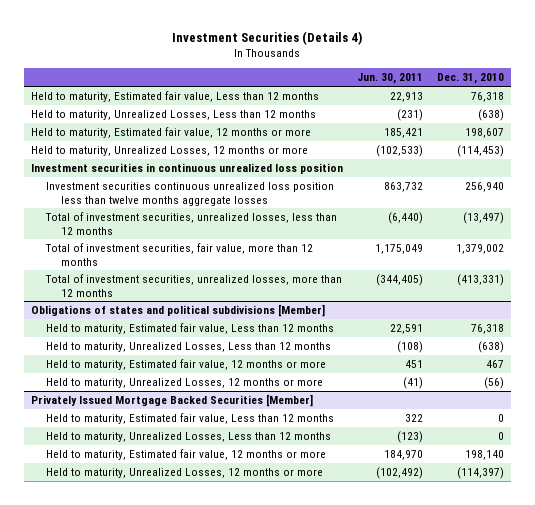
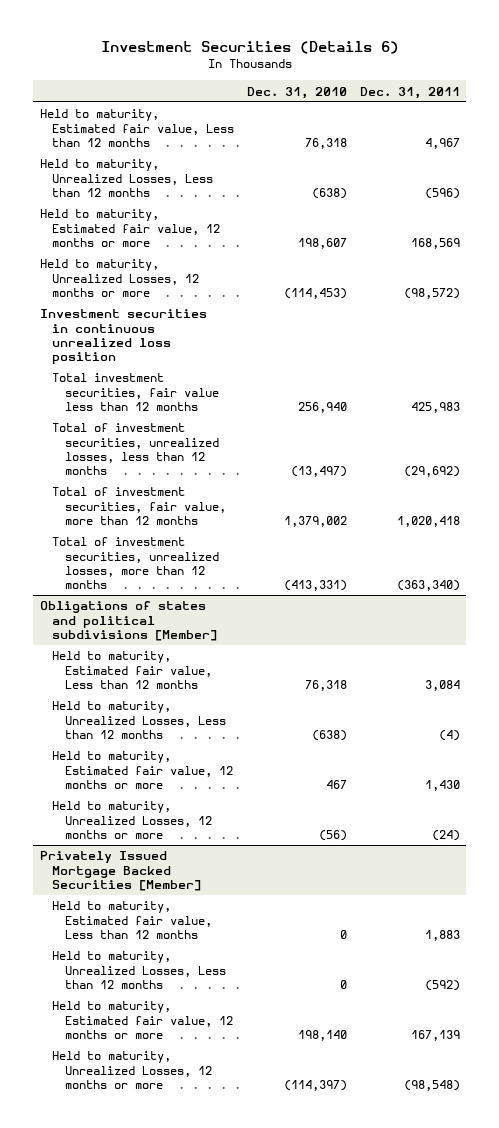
[172,30,363,45] Investment Securities (Details 4) -> [100,40,399,54] Investment Securities (Details 6)
[356,73,423,85] Jun. 30, 2011 -> none
none -> [359,86,460,99] Dec. 31, 2011
[45,181,334,206] Investment securities continuous unrealized loss position less than twelve months aggregate losses -> [52,373,220,412] Total investment securities, fair value less than 12 months

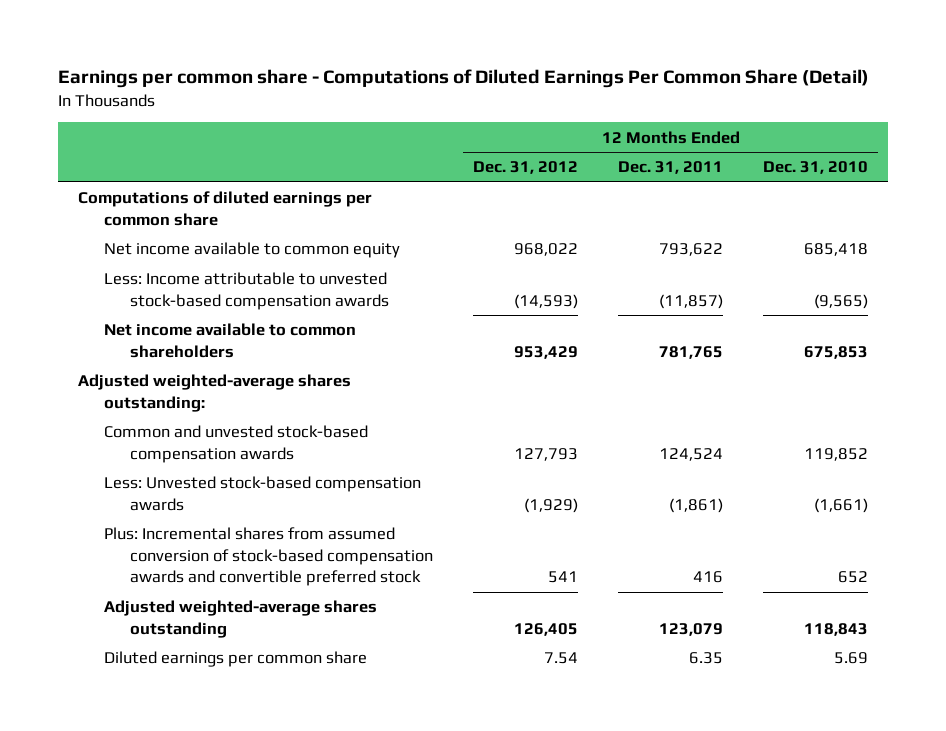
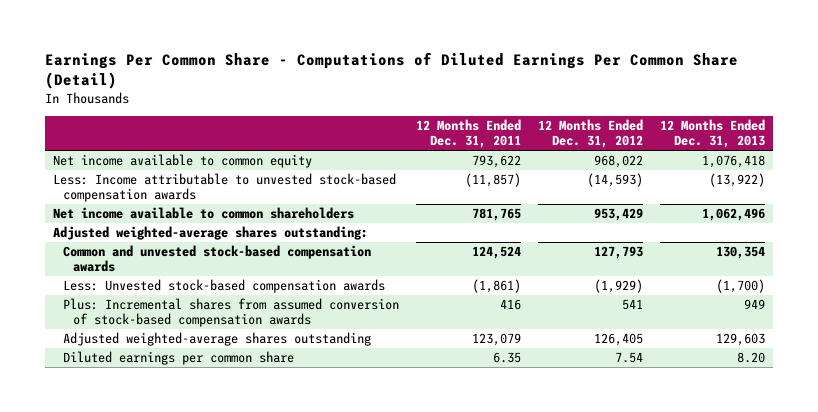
[57,69,869,89] Earnings per common share - Computations of Diluted Earnings Per Common Share (Detail) -> [44,51,738,90] Earnings Per Common Share - Computations of Diluted Earnings Per Common Share (Detail)
[763,161,869,175] Dec. 31, 2010 -> none
none -> [659,119,765,149] 12 Months Ended Dec. 31, 2013
[77,191,372,226] Computations of diluted earnings per common share -> none
[103,527,433,587] Plus: Incremental shares from assumed conversion of stock-based compensation awards and convertible preferred stock -> [62,298,399,328] Plus: Incremental shares from assumed conversion of stock-based compensation awards

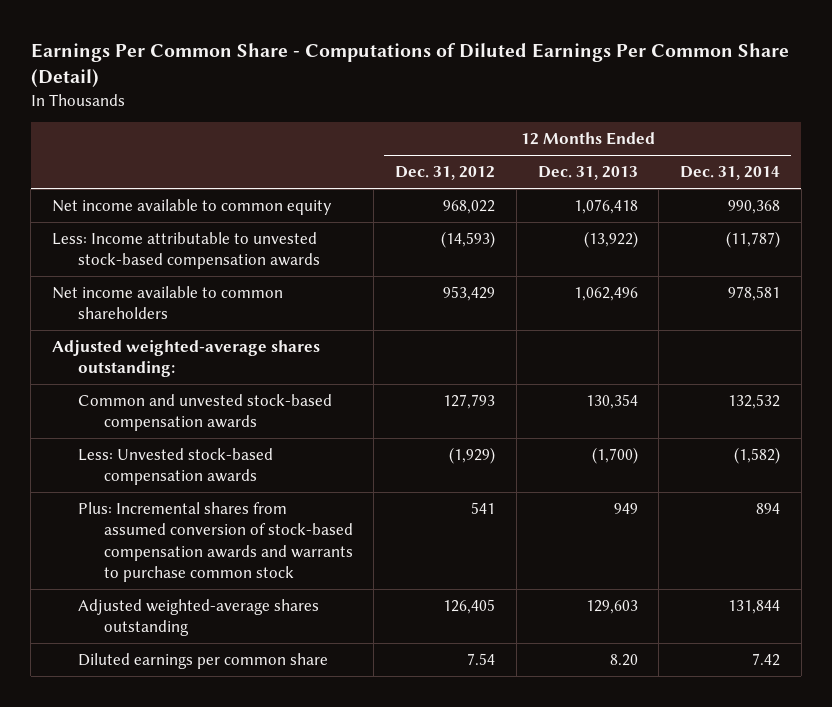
[415,119,521,149] 12 Months Ended Dec. 31, 2011 -> none
none -> [679,166,780,181] Dec. 31, 2014
[62,298,399,328] Plus: Incremental shares from assumed conversion of stock-based compensation awards -> [77,501,353,583] Plus: Incremental shares from assumed conversion of stock-based compensation awards and warrants to purchase common stock

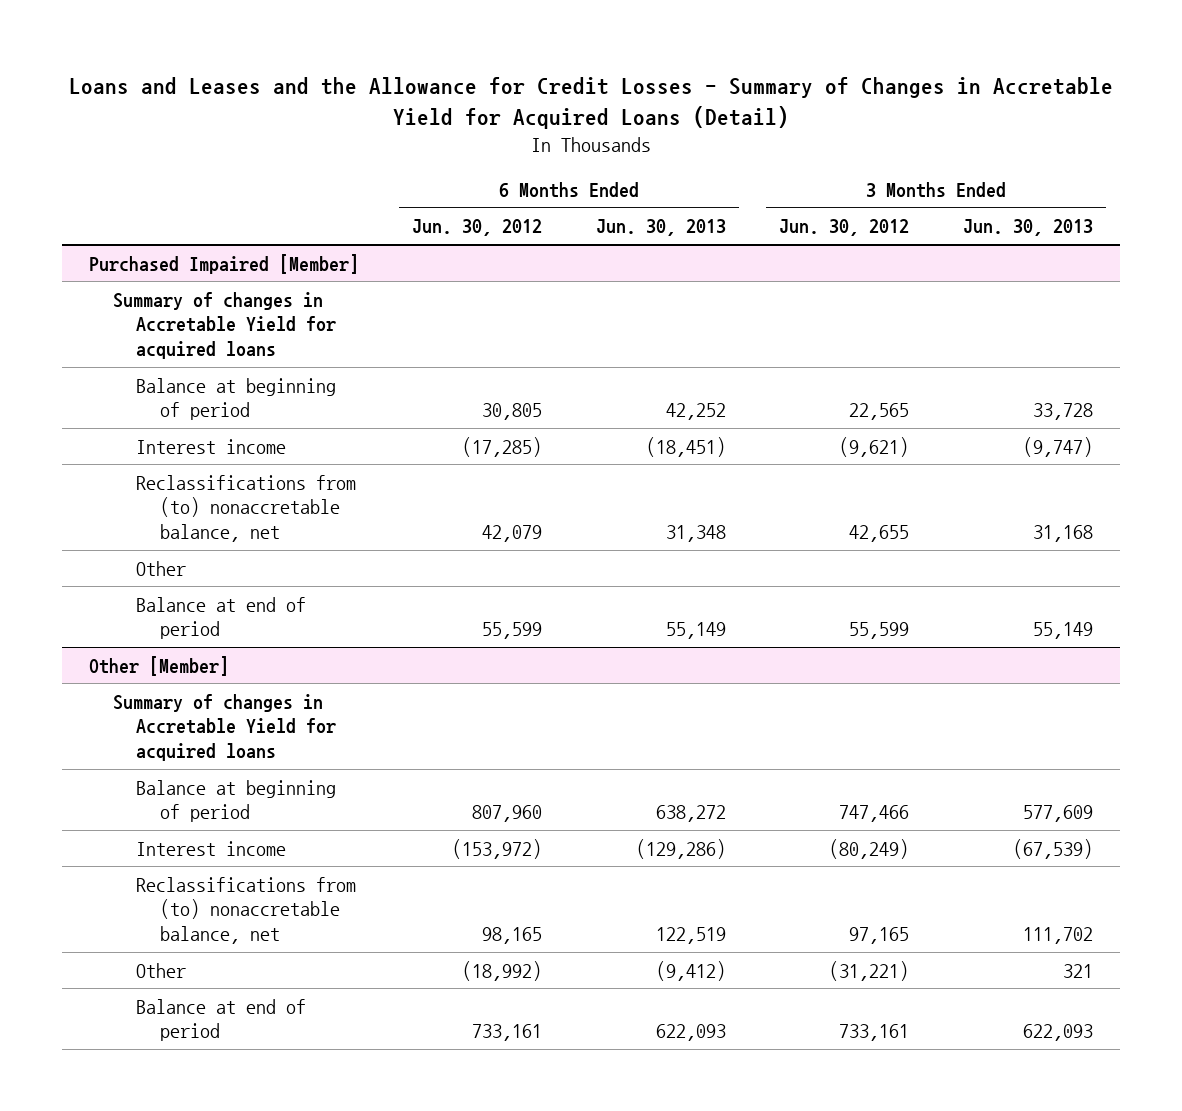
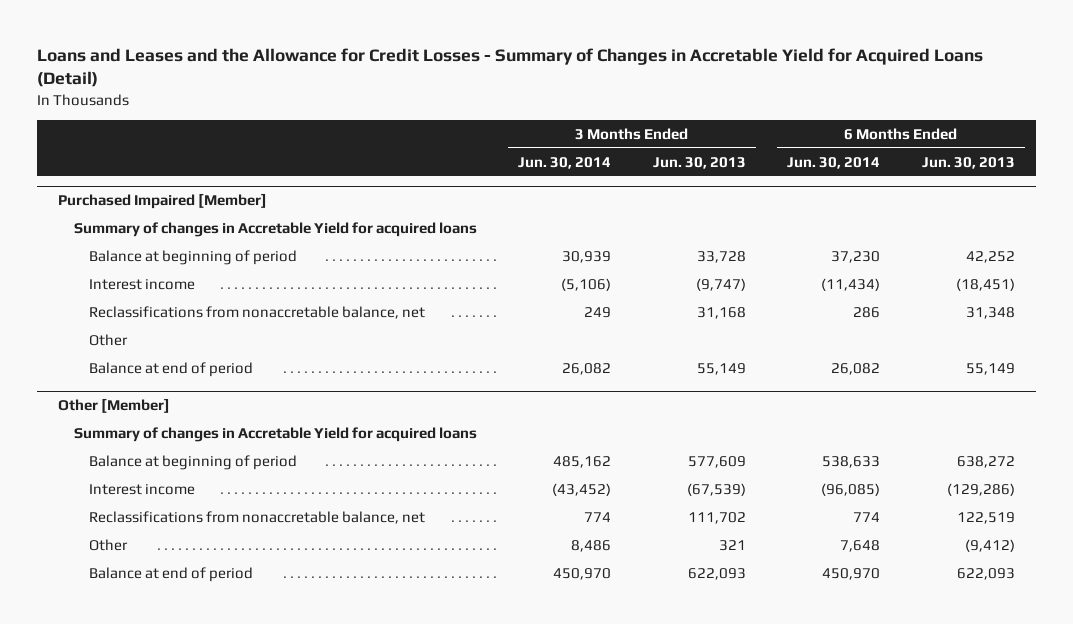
[412,219,543,237] Jun. 30, 2012 -> none
[779,219,910,237] Jun. 30, 2012 -> none
none -> [518,156,612,169] Jun. 30, 2014
none -> [787,156,881,169] Jun. 30, 2014
[136,474,357,542] Reclassifications from (to) nonaccretable balance, net -> [89,305,426,319] Reclassifications from nonaccretable balance, net
[136,876,357,944] Reclassifications from (to) nonaccretable balance, net -> [89,510,426,524] Reclassifications from nonaccretable balance, net

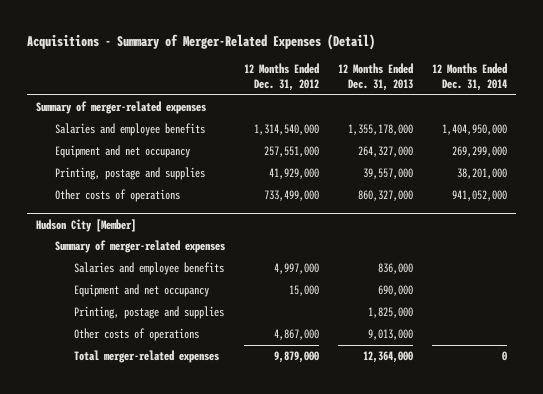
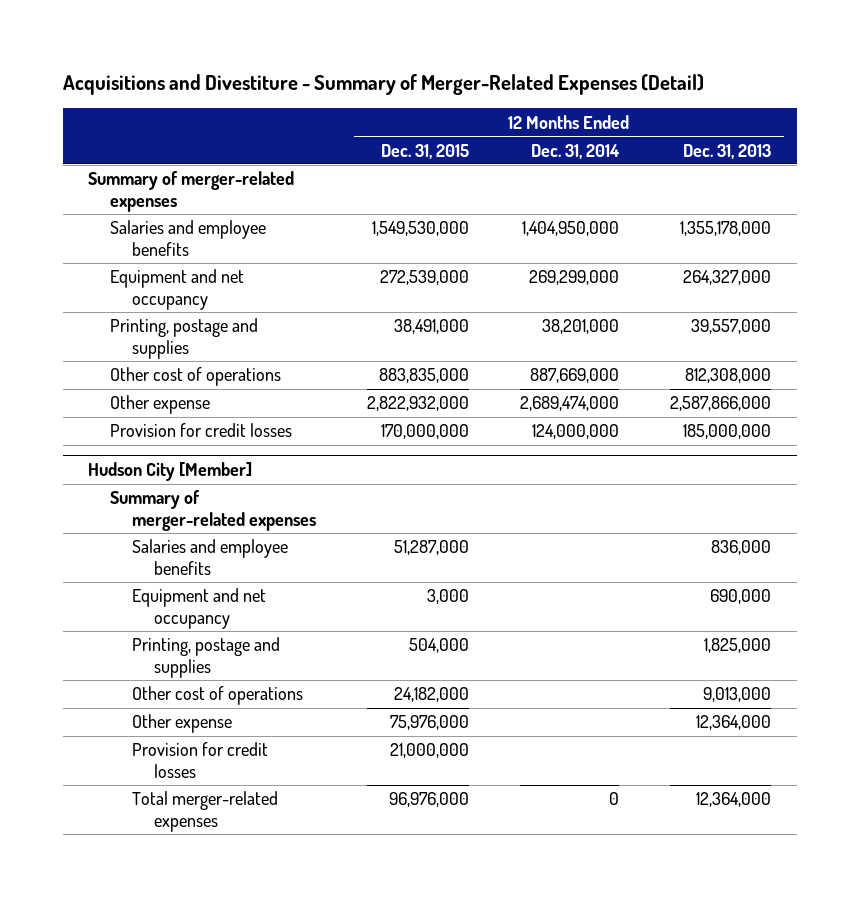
[26,33,375,50] Acquisitions - Summary of Merger-Related Expenses (Detail) -> [62,74,704,96] Acquisitions and Divestiture - Summary of Merger-Related Expenses (Detail)
[244,62,320,92] 12 Months Ended Dec. 31, 2012 -> none
none -> [381,143,470,159] Dec. 31, 2015
[55,189,181,203] Other costs of operations -> [110,367,282,387] Other cost of operations
[357,190,413,202] 860,327,000 -> [685,368,772,384] 812,308,000
[451,190,507,202] 941,052,000 -> [530,368,620,384] 887,669,000
none -> [110,395,211,415] Other expense
none -> [110,423,293,438] Provision for credit losses
[73,328,199,342] Other costs of operations -> [132,686,304,706] Other cost of operations
none -> [132,714,233,734] Other expense
none -> [132,742,269,778] Provision for credit losses

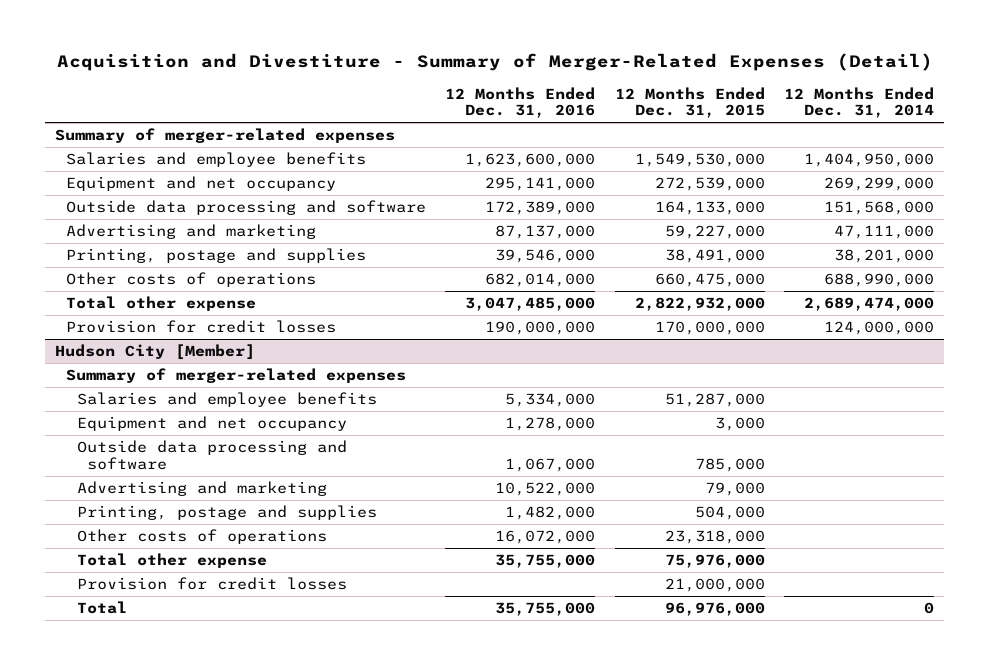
[62,74,704,96] Acquisitions and Divestiture - Summary of Merger-Related Expenses (Detail) -> [56,53,933,72] Acquisition and Divestiture - Summary of Merger-Related Expenses (Detail)
[683,143,772,159] Dec. 31, 2013 -> none
none -> [445,86,596,119] 12 Months Ended Dec. 31, 2016
none -> [65,200,426,216] Outside data processing and software
none -> [65,224,316,240] Advertising and marketing
[110,367,282,387] Other cost of operations -> [65,272,316,288] Other costs of operations
[379,368,470,384] 883,835,000 -> [654,273,765,288] 660,475,000
[530,368,620,384] 887,669,000 -> [824,273,935,288] 688,990,000
[110,395,211,415] Other expense -> [65,296,256,312] Total other expense
none -> [76,440,347,470] Outside data processing and software
none -> [76,481,327,497] Advertising and marketing
[132,686,304,706] Other cost of operations -> [76,529,327,545] Other costs of operations
[394,687,470,703] 24,182,000 -> [664,530,765,545] 23,318,000
[132,714,233,734] Other expense -> [76,553,267,569] Total other expense
[132,791,279,832] Total merger-related expenses -> [76,601,127,615] Total

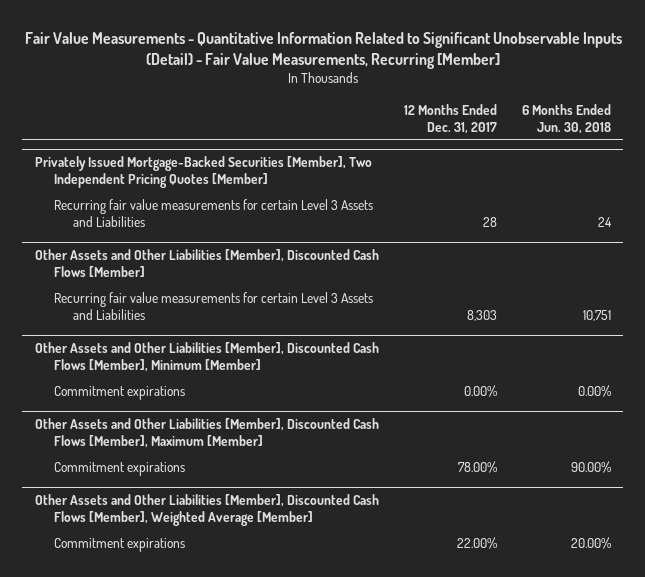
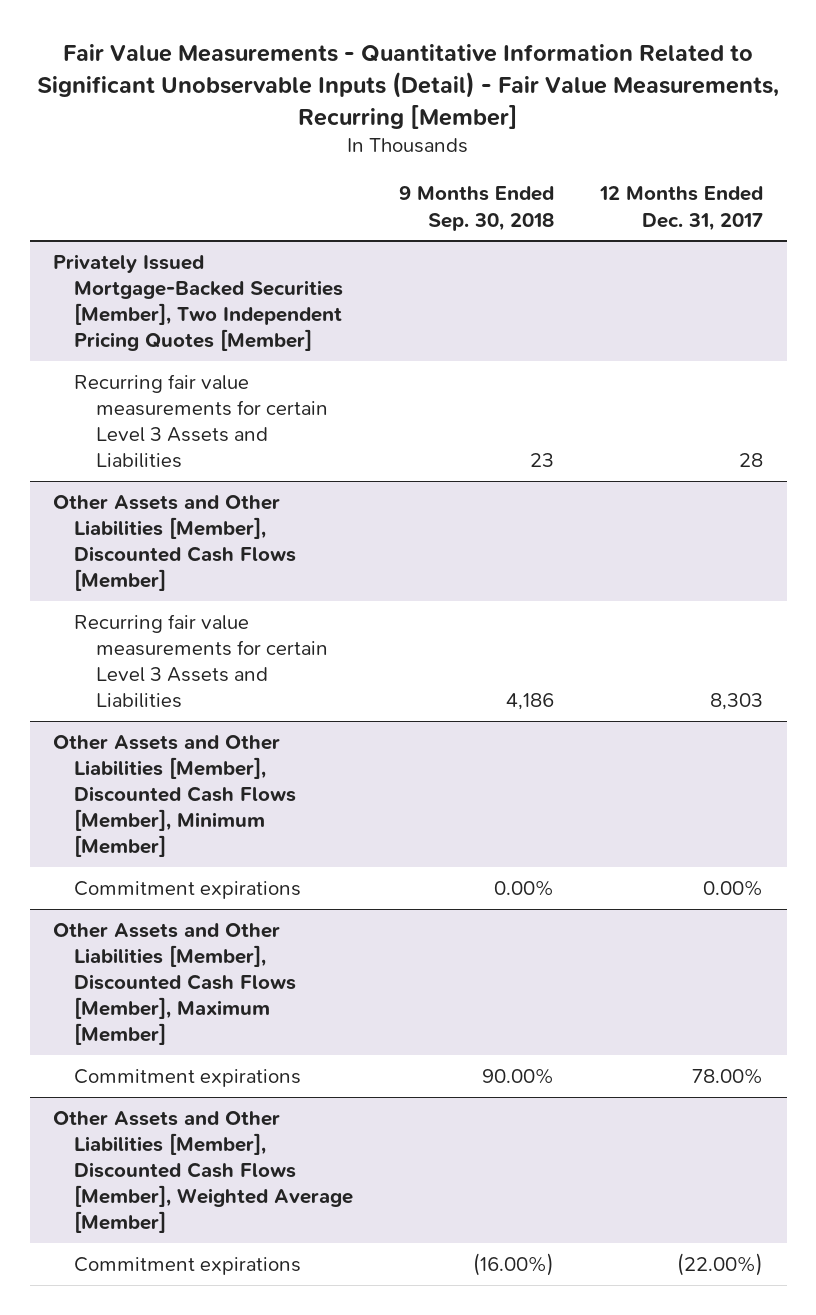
[521,103,611,134] 6 Months Ended Jun. 30, 2018 -> none
none -> [399,186,555,231] 9 Months Ended Sep. 30, 2018
[456,536,497,549] 22.00% -> [677,1252,764,1276] (22.00%)

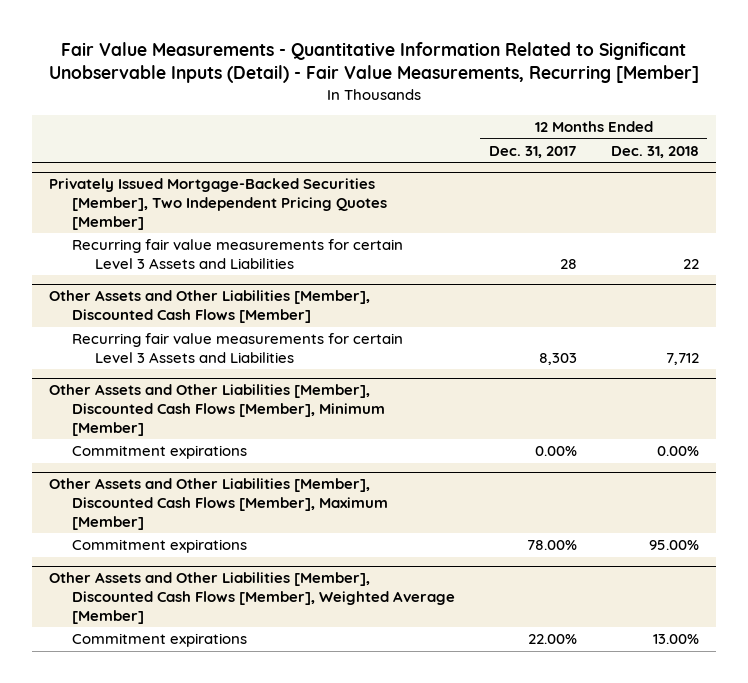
[399,186,555,231] 9 Months Ended Sep. 30, 2018 -> none
none -> [610,145,699,158] Dec. 31, 2018
[677,1252,764,1276] (22.00%) -> [527,634,577,645] 22.00%

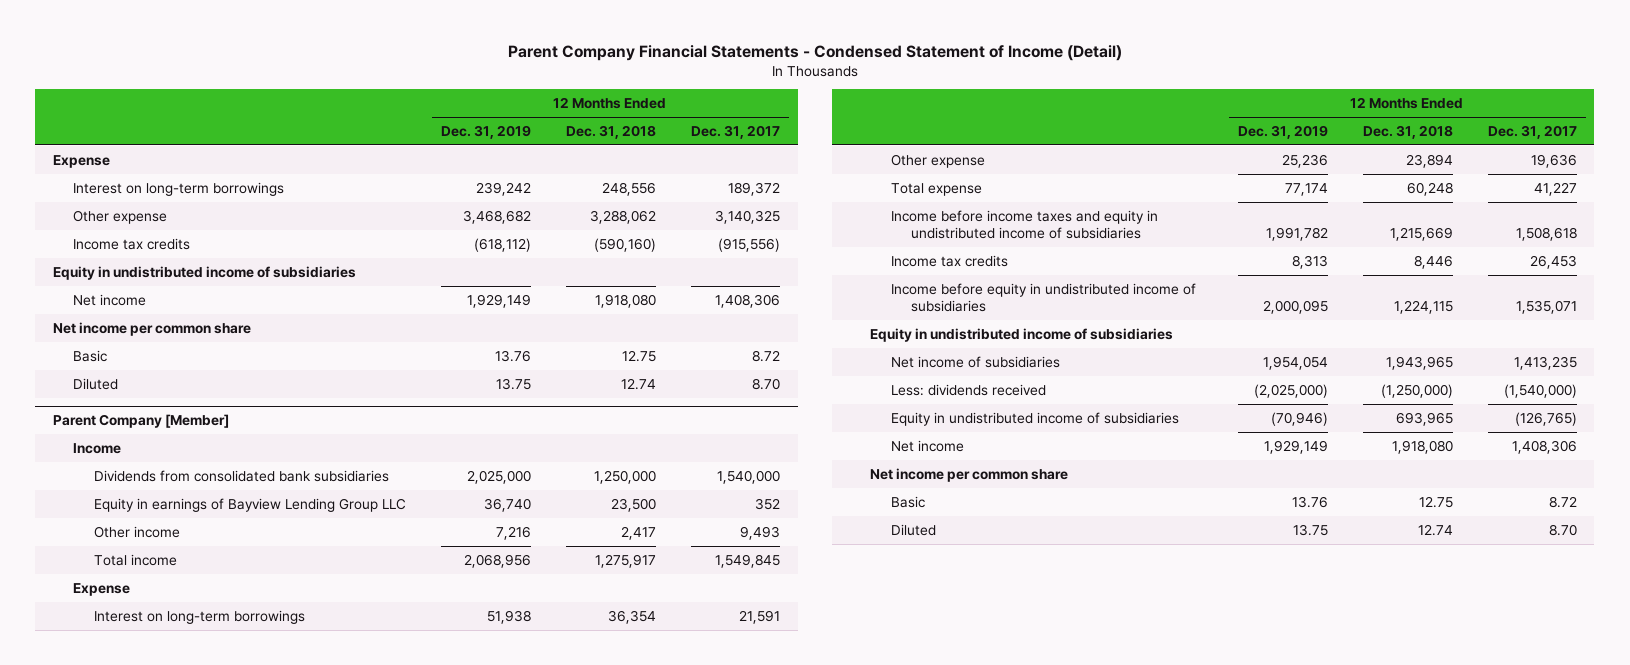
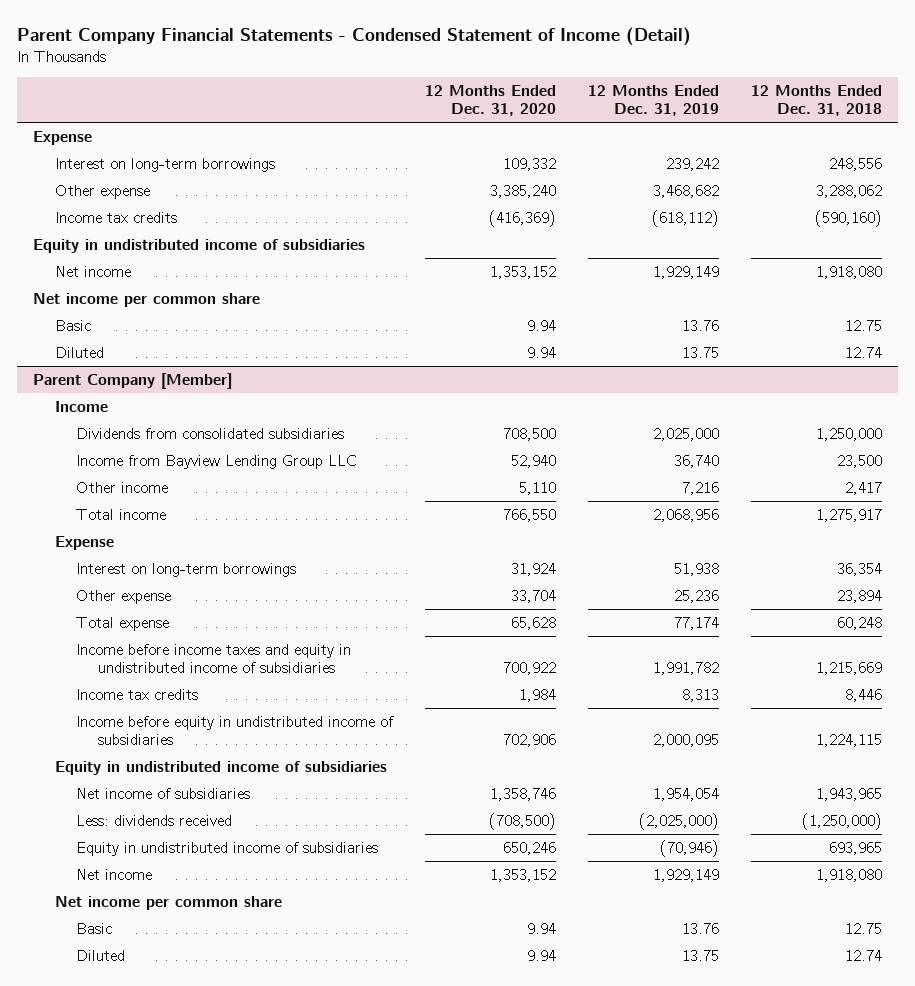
[691,124,781,139] Dec. 31, 2017 -> none
none -> [425,84,557,116] 12 Months Ended Dec. 31, 2020
[93,469,389,482] Dividends from consolidated bank subsidiaries -> [76,427,345,439] Dividends from consolidated subsidiaries
[93,497,406,512] Equity in earnings of Bayview Lending Group LLC -> [76,454,358,469] Income from Bayview Lending Group LLC

